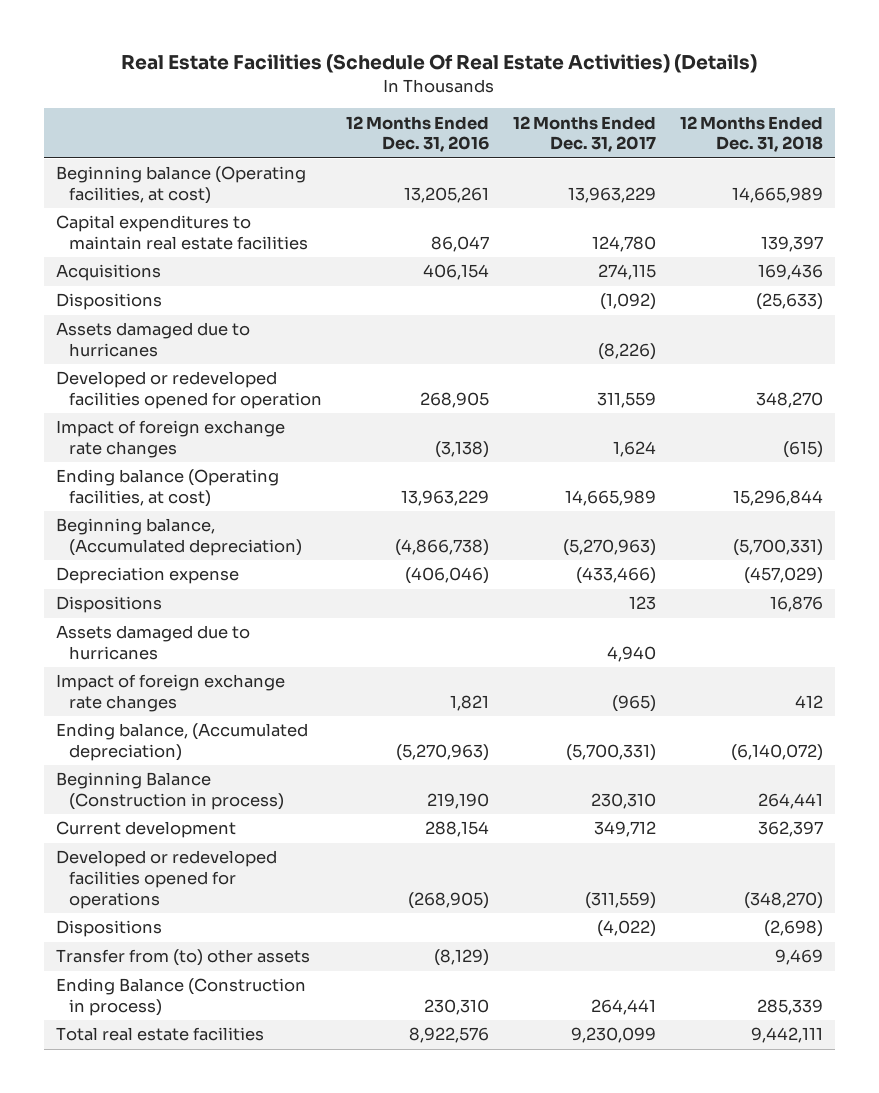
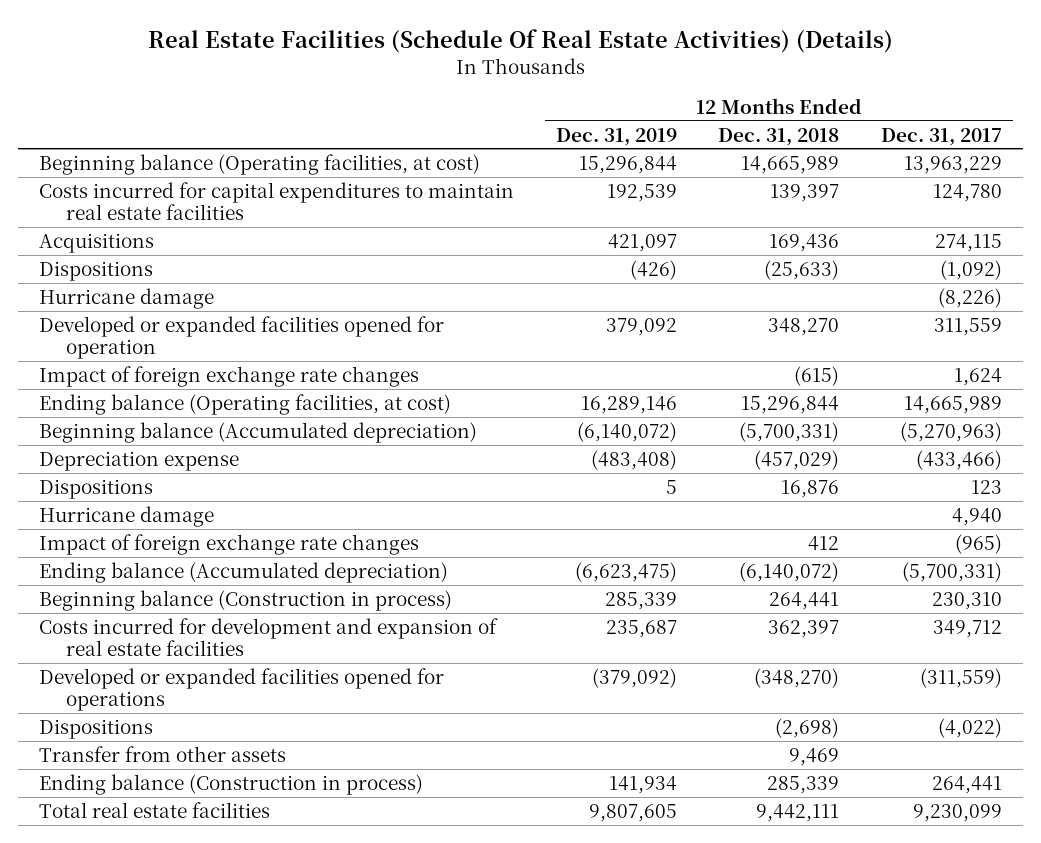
[345,115,489,153] 12 Months Ended Dec. 31, 2016 -> none
none -> [555,127,677,146] Dec. 31, 2019
[55,215,308,251] Capital expenditures to maintain real estate facilities -> [38,181,514,221] Costs incurred for capital expenditures to maintain real estate facilities
[55,322,250,358] Assets damaged due to hurricanes -> [38,287,214,309] Hurricane damage
[55,371,322,410] Developed or redeveloped facilities opened for operation -> [38,315,444,360] Developed or expanded facilities opened for operation
[55,518,302,557] Beginning balance, (Accumulated depreciation) -> [38,421,477,443] Beginning balance (Accumulated depreciation)
[55,625,250,661] Assets damaged due to hurricanes -> [38,505,214,527] Hurricane damage
[55,723,308,762] Ending balance, (Accumulated depreciation) -> [38,561,448,583] Ending balance (Accumulated depreciation)
[55,772,284,811] Beginning Balance (Construction in process) -> [38,589,452,611] Beginning balance (Construction in process)
[55,821,236,839] Current development -> [38,617,498,657] Costs incurred for development and expansion of real estate facilities
[55,850,277,909] Developed or redeveloped facilities opened for operations -> [38,667,444,712] Developed or expanded facilities opened for operations
[55,949,310,967] Transfer from (to) other assets -> [38,745,286,762] Transfer from other assets
[55,978,306,1017] Ending Balance (Construction in process) -> [38,773,423,795] Ending balance (Construction in process)

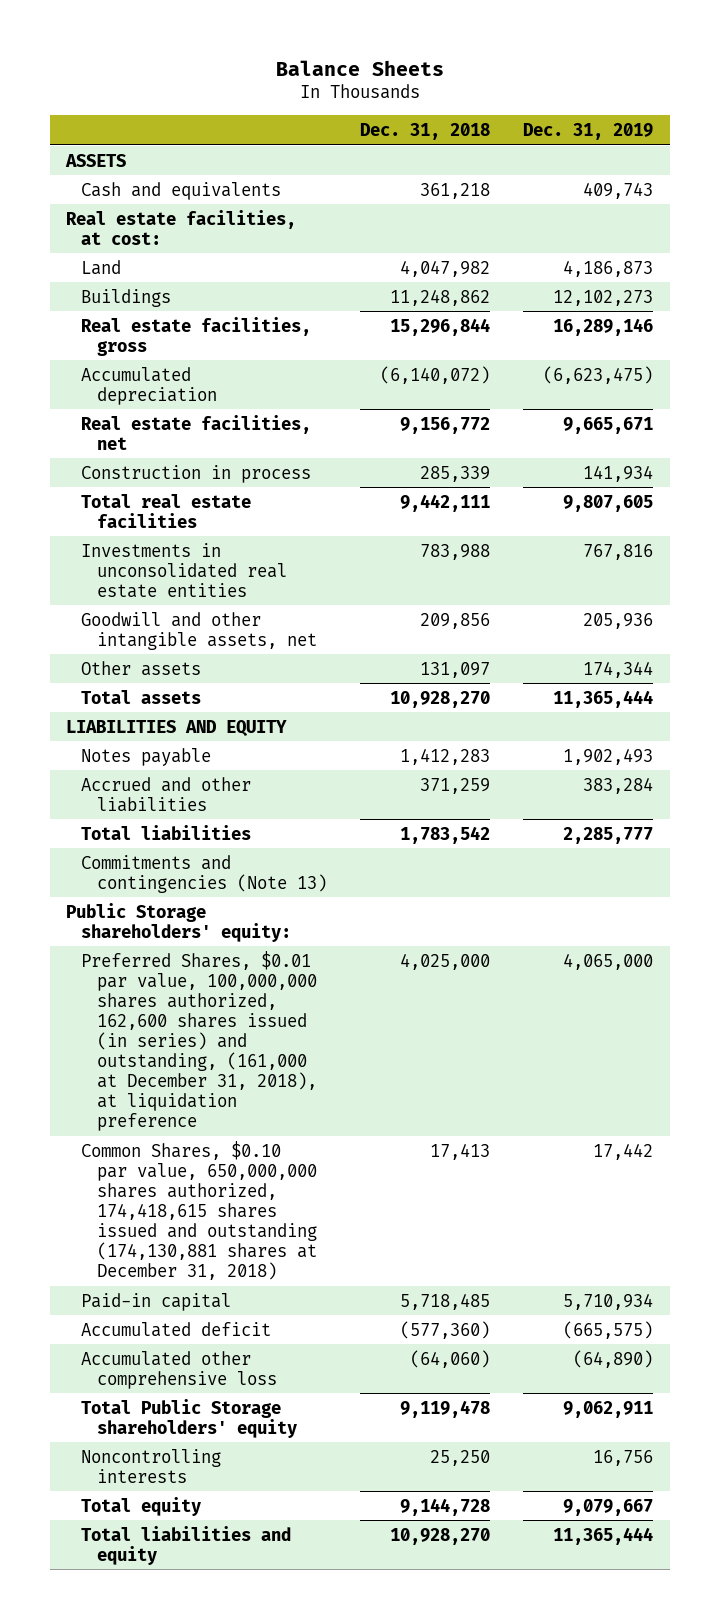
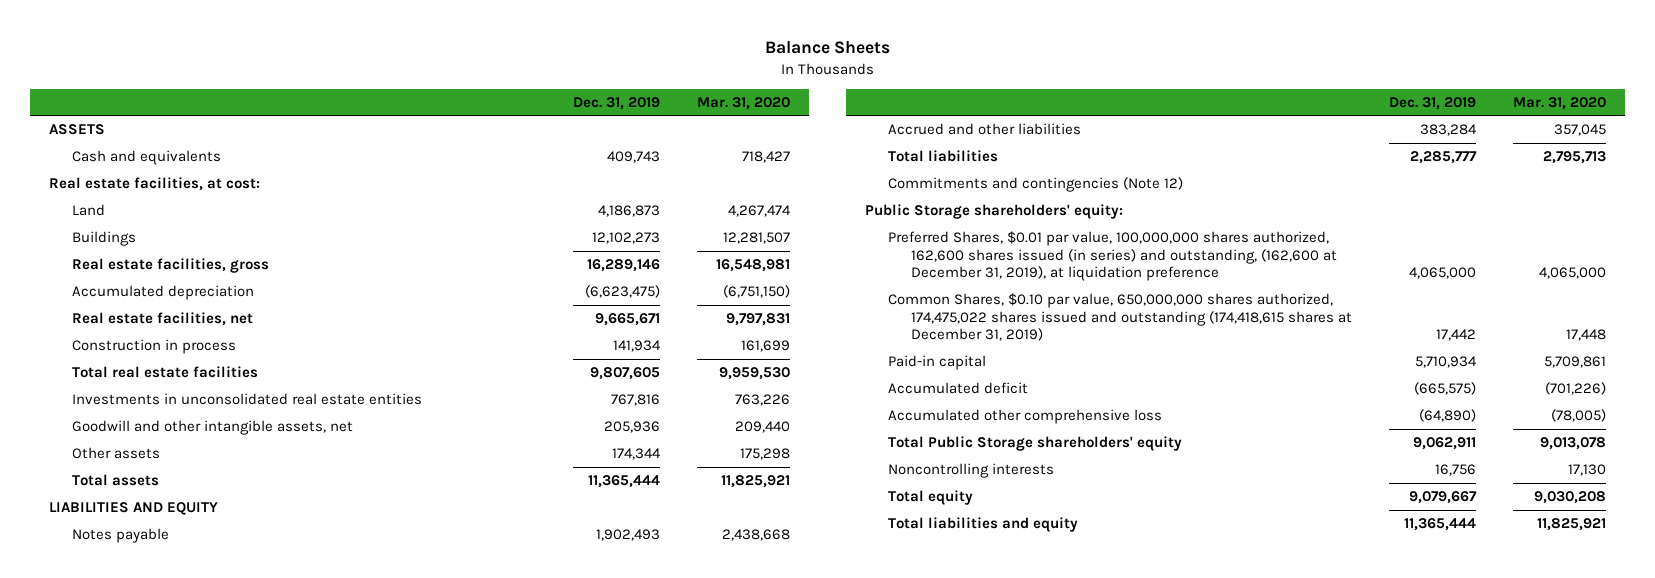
[359,122,490,140] Dec. 31, 2018 -> none
none -> [697,96,791,110] Mar. 31, 2020
[81,854,327,893] Commitments and contingencies (Note 13) -> [887,177,1183,193] Commitments and contingencies (Note 12)
[81,950,317,1131] Preferred Shares, $0.01 par value, 100,000,000 shares authorized, 162,600 shares issued (in series) and outstanding, (161,000 at December 31, 2018), at liquidation preference -> [887,231,1338,281] Preferred Shares, $0.01 par value, 100,000,000 shares authorized, 162,600 shares issued (in series) and outstanding, (162,600 at December 31, 2019), at liquidation preference
[81,1140,317,1280] Common Shares, $0.10 par value, 650,000,000 shares authorized, 174,418,615 shares issued and outstanding (174,130,881 shares at December 31, 2018) -> [887,293,1353,341] Common Shares, $0.10 par value, 650,000,000 shares authorized, 174,475,022 shares issued and outstanding (174,418,615 shares at December 31, 2019)

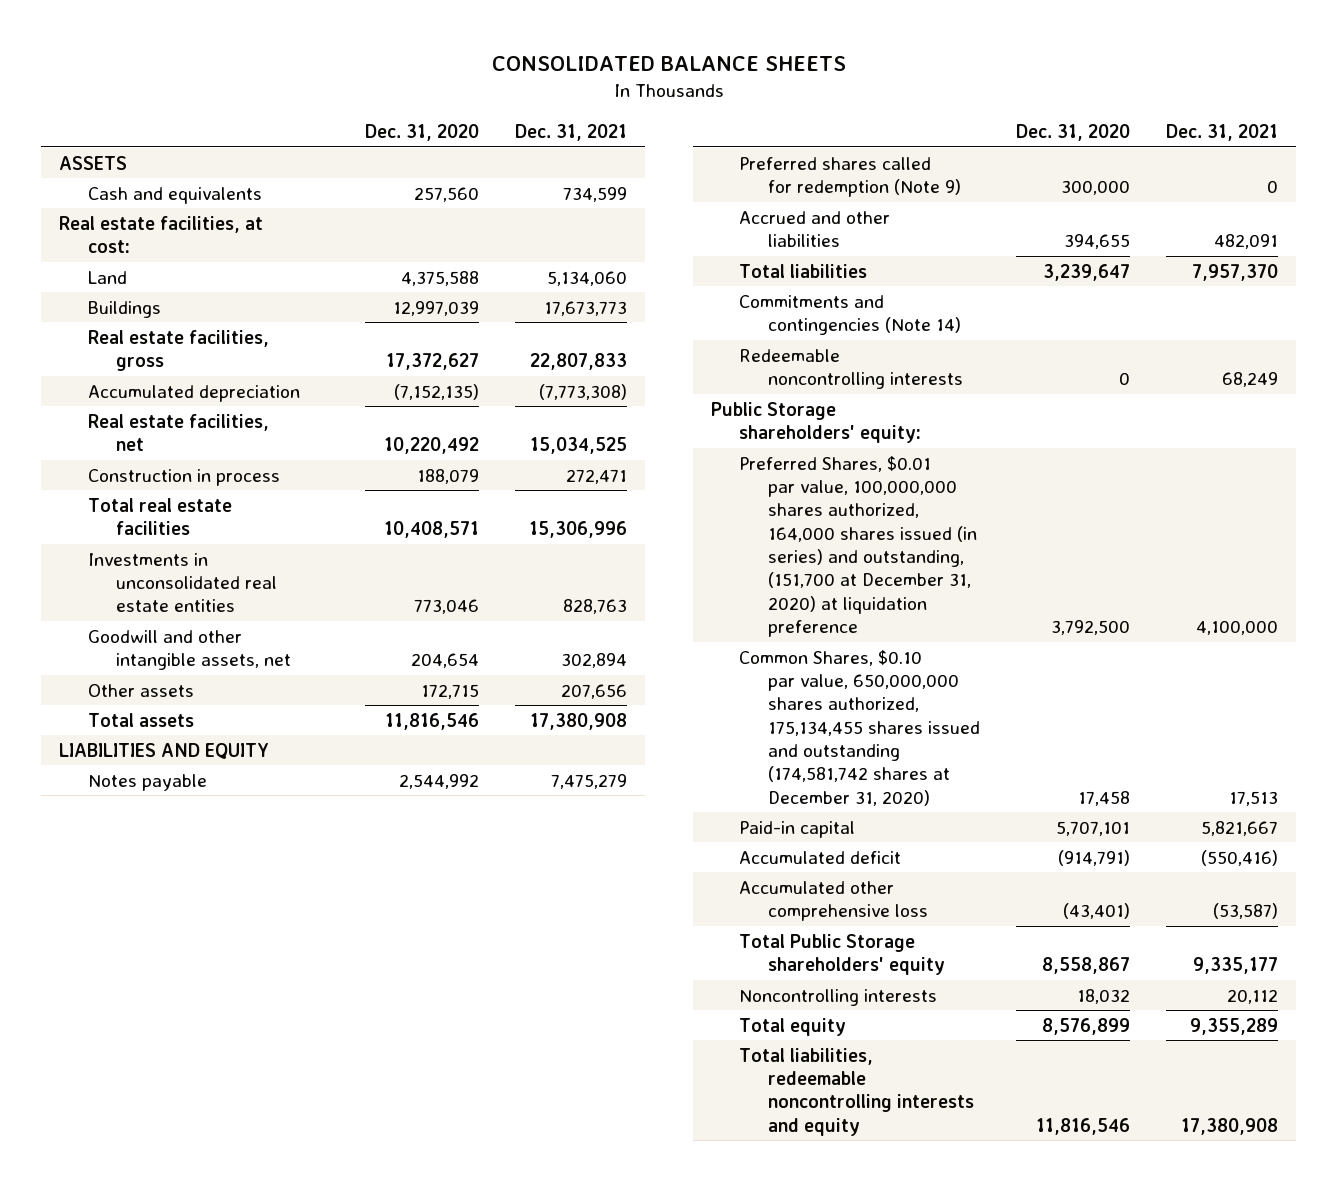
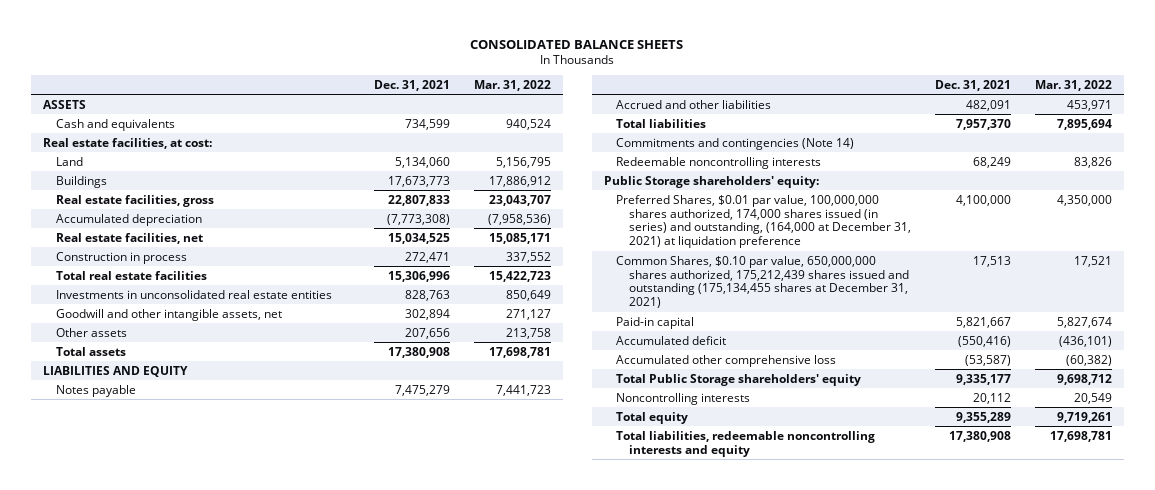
[364,123,479,141] Dec. 31, 2020 -> none
none -> [474,79,552,91] Mar. 31, 2022
[739,156,961,198] Preferred shares called for redemption (Note 9) -> none
[739,455,977,637] Preferred Shares, $0.01 par value, 100,000,000 shares authorized, 164,000 shares issued (in series) and outstanding, (151,700 at December 31, 2020) at liquidation preference -> [616,194,911,249] Preferred Shares, $0.01 par value, 100,000,000 shares authorized, 174,000 shares issued (in series) and outstanding, (164,000 at December 31, 2021) at liquidation preference
[739,649,980,806] Common Shares, $0.10 par value, 650,000,000 shares authorized, 175,134,455 shares issued and outstanding (174,581,742 shares at December 31, 2020) -> [616,255,909,309] Common Shares, $0.10 par value, 650,000,000 shares authorized, 175,212,439 shares issued and outstanding (175,134,455 shares at December 31, 2021)

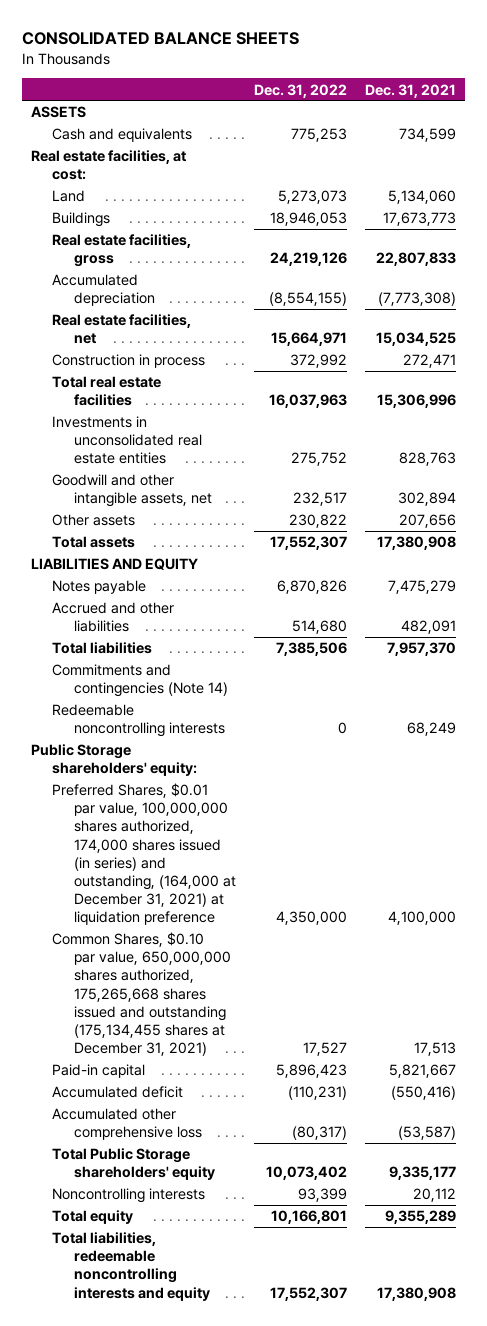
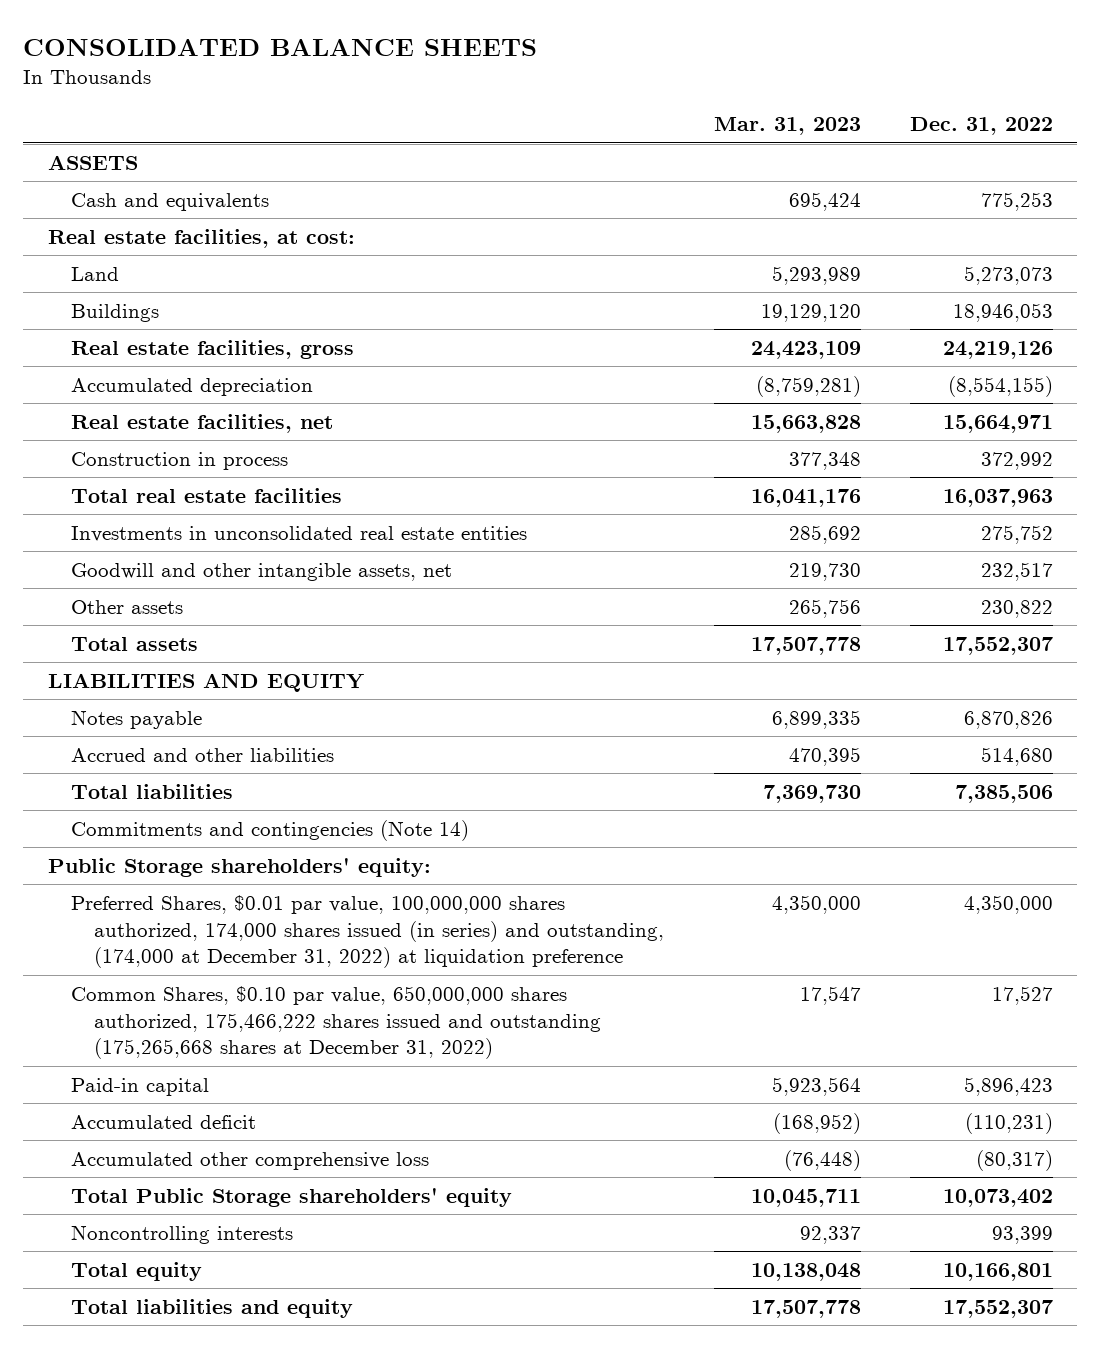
[365,83,457,98] Dec. 31, 2021 -> none
none -> [713,117,861,136] Mar. 31, 2023
[52,704,225,738] Redeemable noncontrolling interests -> none
[52,783,236,926] Preferred Shares, $0.01 par value, 100,000,000 shares authorized, 174,000 shares issued (in series) and outstanding, (164,000 at December 31, 2021) at liquidation preference -> [71,895,665,969] Preferred Shares, $0.01 par value, 100,000,000 shares authorized, 174,000 shares issued (in series) and outstanding, (174,000 at December 31, 2022) at liquidation preference
[52,932,231,1056] Common Shares, $0.10 par value, 650,000,000 shares authorized, 175,265,668 shares issued and outstanding (175,134,455 shares at December 31, 2021) -> [71,986,602,1060] Common Shares, $0.10 par value, 650,000,000 shares authorized, 175,466,222 shares issued and outstanding (175,265,668 shares at December 31, 2022)
[52,1232,210,1301] Total liabilities, redeemable noncontrolling interests and equity -> [71,1299,354,1319] Total liabilities and equity

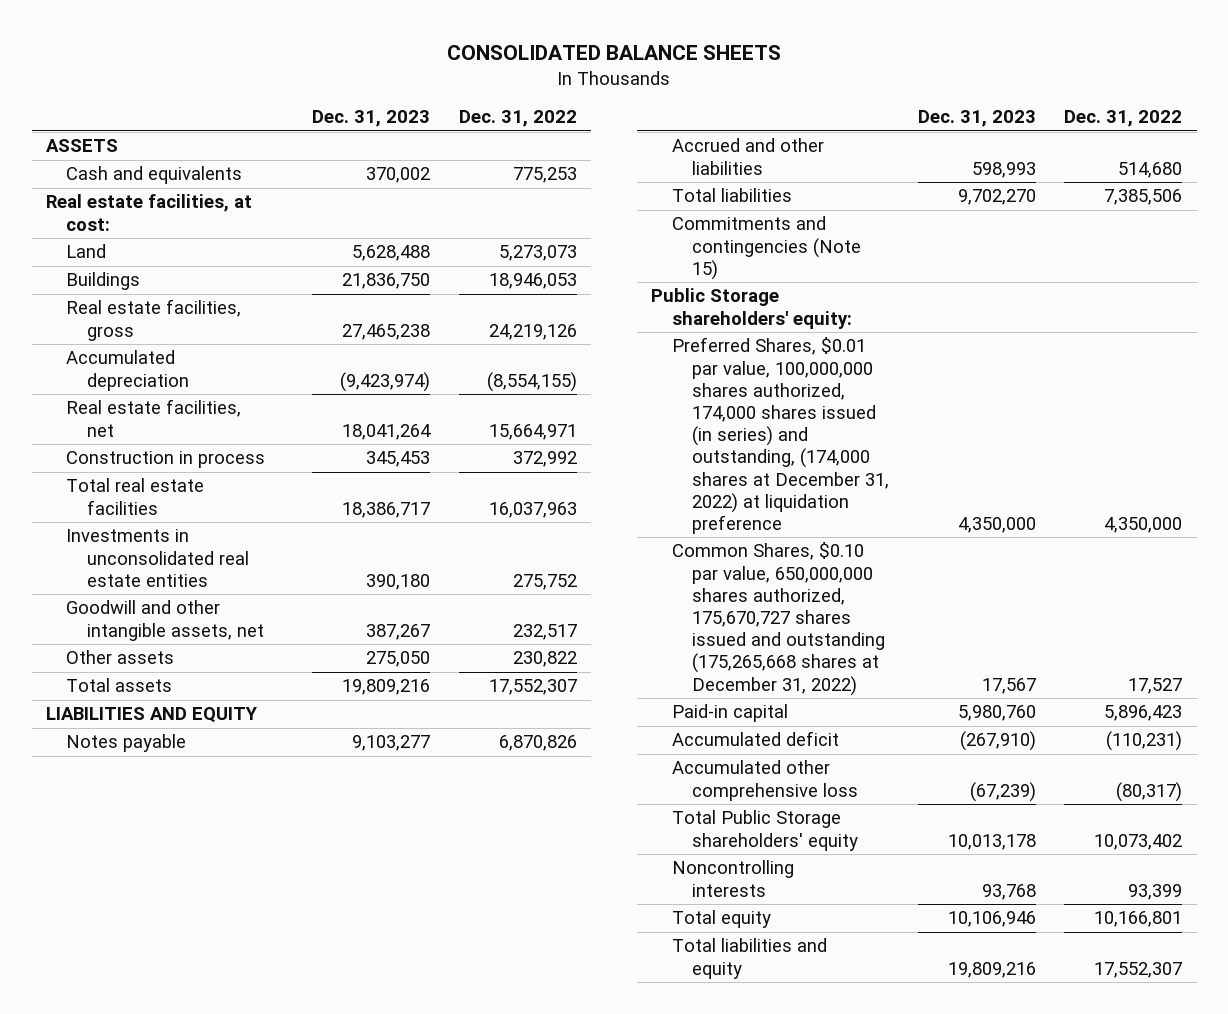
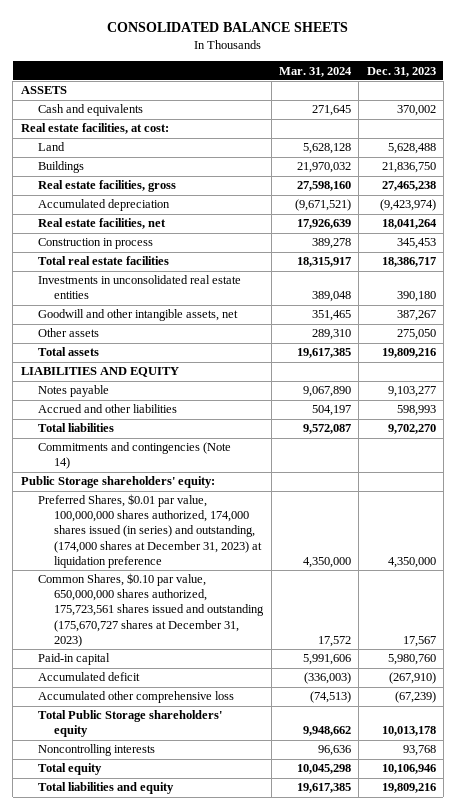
[458,110,577,128] Dec. 31, 2022 -> none
none -> [279,66,353,77] Mar. 31, 2024
[671,216,861,280] Commitments and contingencies (Note 15) -> [37,442,231,470] Commitments and contingencies (Note 14)
[671,337,889,535] Preferred Shares, $0.01 par value, 100,000,000 shares authorized, 174,000 shares issued (in series) and outstanding, (174,000 shares at December 31, 2022) at liquidation preference -> [37,494,263,568] Preferred Shares, $0.01 par value, 100,000,000 shares authorized, 174,000 shares issued (in series) and outstanding, (174,000 shares at December 31, 2023) at liquidation preference
[671,542,885,696] Common Shares, $0.10 par value, 650,000,000 shares authorized, 175,670,727 shares issued and outstanding (175,265,668 shares at December 31, 2022) -> [37,573,265,647] Common Shares, $0.10 par value, 650,000,000 shares authorized, 175,723,561 shares issued and outstanding (175,670,727 shares at December 31, 2023)

